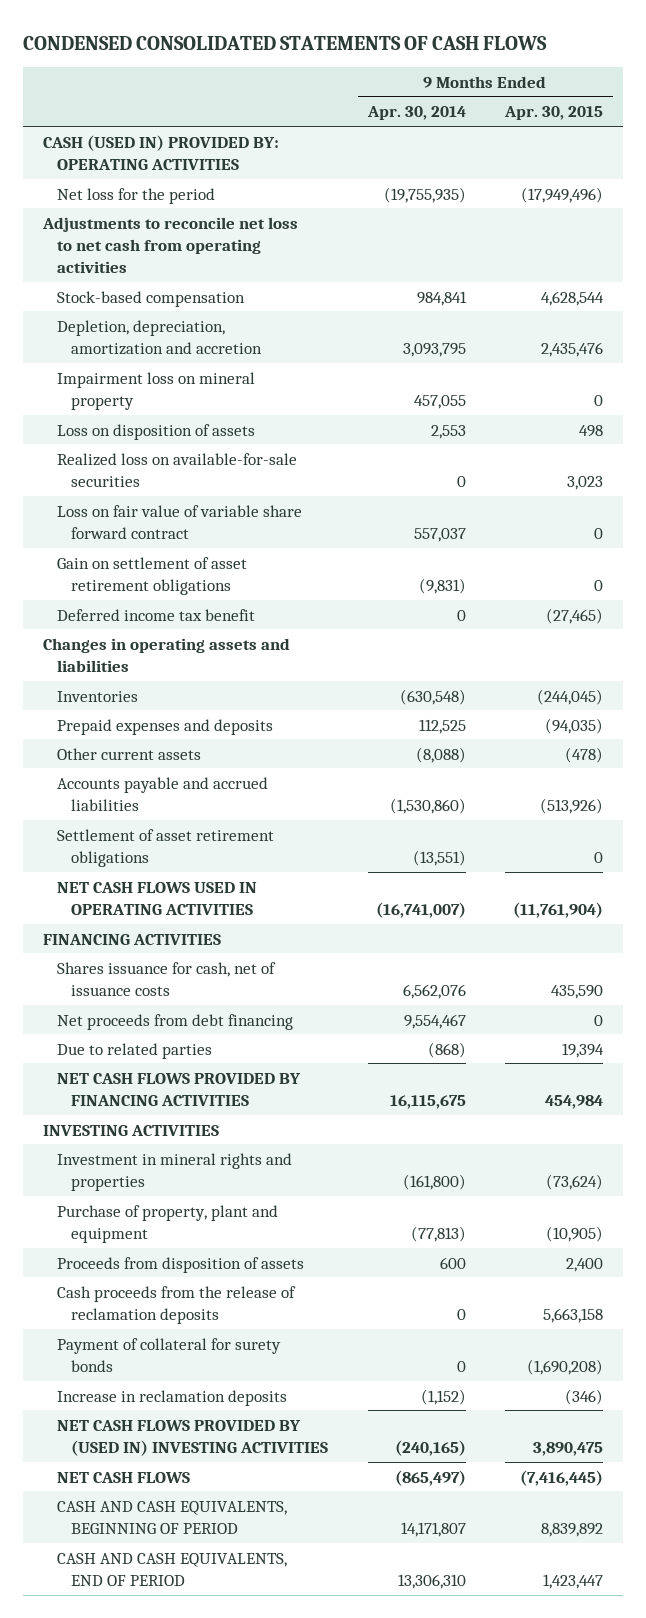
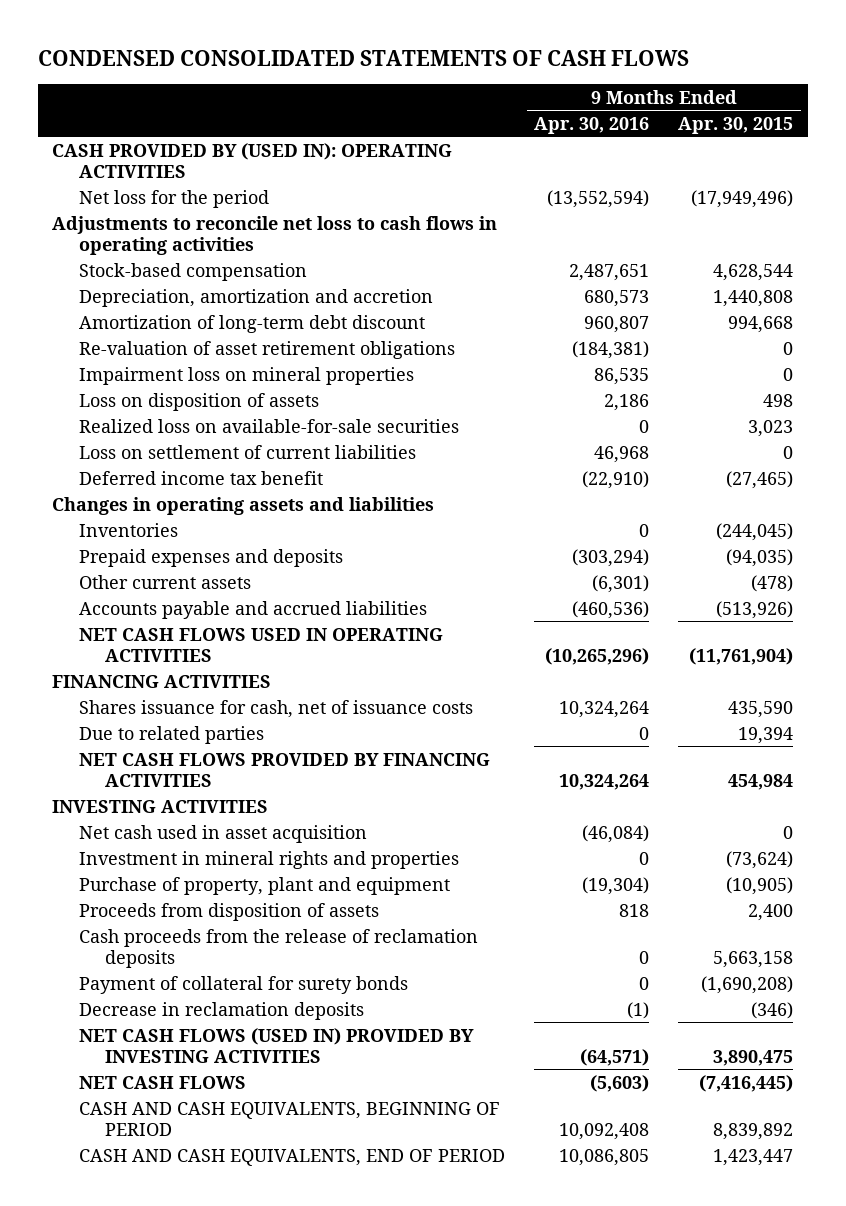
[366,106,466,121] Apr. 30, 2014 -> none
none -> [533,116,649,134] Apr. 30, 2016
[43,134,280,170] CASH (USED IN) PROVIDED BY: OPERATING ACTIVITIES -> [52,142,453,178] CASH PROVIDED BY (USED IN): OPERATING ACTIVITIES
[42,216,299,274] Adjustments to reconcile net loss to net cash from operating activities -> [52,215,498,255] Adjustments to reconcile net loss to cash flows in operating activities
[57,319,263,355] Depletion, depreciation, amortization and accretion -> [78,288,433,307] Depreciation, amortization and accretion
[541,341,604,357] 2,435,476 -> [713,289,794,307] 1,440,808
none -> [78,314,425,333] Amortization of long-term debt discount
none -> [78,340,455,359] Re-valuation of asset retirement obligations
[57,371,256,410] Impairment loss on mineral property -> [78,366,414,385] Impairment loss on mineral properties
[57,504,303,539] Loss on fair value of variable share forward contract -> none
[57,556,248,595] Gain on settlement of asset retirement obligations -> none
none -> [78,444,416,459] Loss on settlement of current liabilities
[57,828,275,867] Settlement of asset retirement obligations -> none
[57,1013,294,1030] Net proceeds from debt financing -> none
none -> [78,824,367,843] Net cash used in asset acquisition
[57,1389,288,1406] Increase in reclamation deposits -> [78,1001,364,1020] Decrease in reclamation deposits
[57,1419,329,1456] NET CASH FLOWS PROVIDED BY (USED IN) INVESTING ACTIVITIES -> [78,1027,474,1063] NET CASH FLOWS (USED IN) PROVIDED BY INVESTING ACTIVITIES

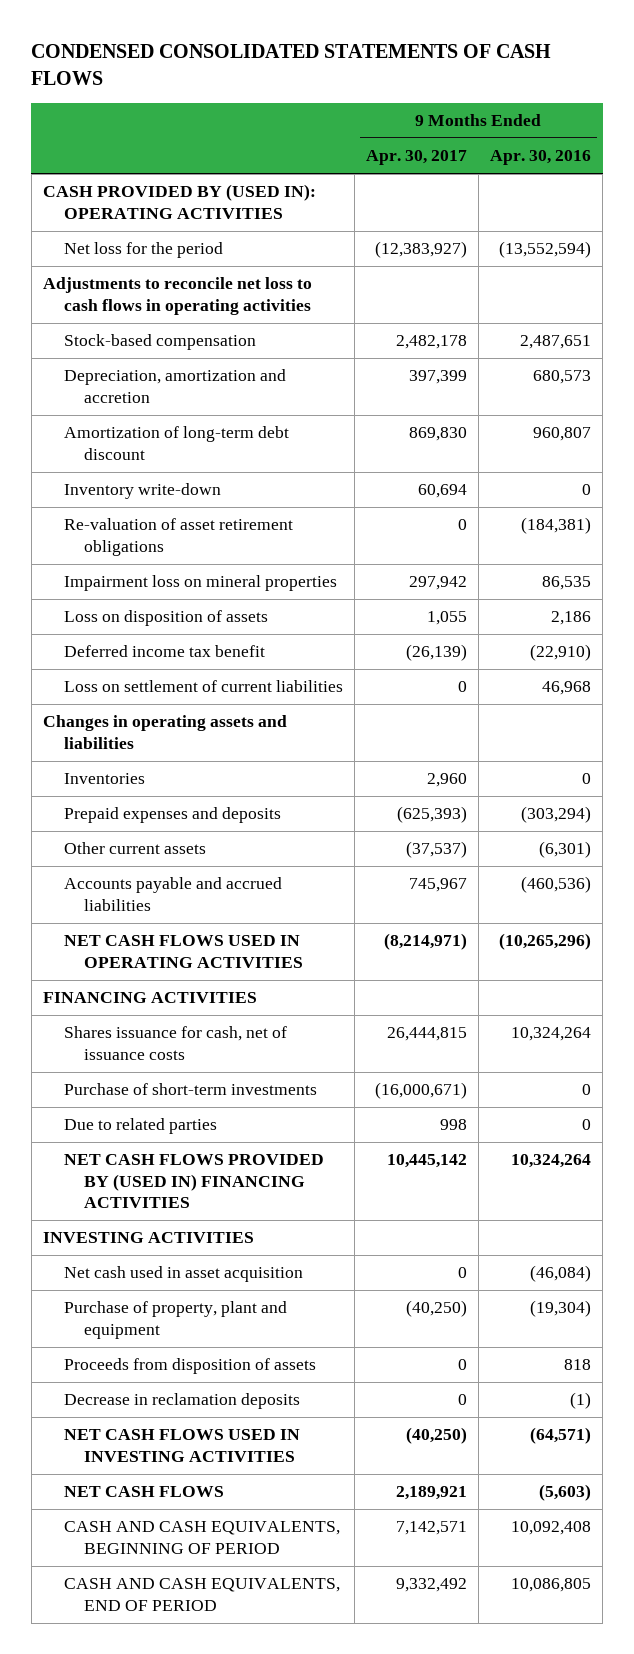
[678,116,794,134] Apr. 30, 2015 -> none
none -> [365,150,467,166] Apr. 30, 2017
none -> [63,483,221,500] Inventory write-down
[78,418,459,433] Realized loss on available-for-sale securities -> none
[78,444,416,459] Loss on settlement of current liabilities -> [63,680,343,693] Loss on settlement of current liabilities
none -> [63,1083,317,1096] Purchase of short-term investments
[78,752,490,787] NET CASH FLOWS PROVIDED BY FINANCING ACTIVITIES -> [63,1154,324,1209] NET CASH FLOWS PROVIDED BY (USED IN) FINANCING ACTIVITIES
[78,850,459,869] Investment in mineral rights and properties -> none
[78,928,478,968] Cash proceeds from the release of reclamation deposits -> none
[78,975,408,994] Payment of collateral for surety bonds -> none
[78,1027,474,1063] NET CASH FLOWS (USED IN) PROVIDED BY INVESTING ACTIVITIES -> [63,1429,300,1462] NET CASH FLOWS USED IN INVESTING ACTIVITIES

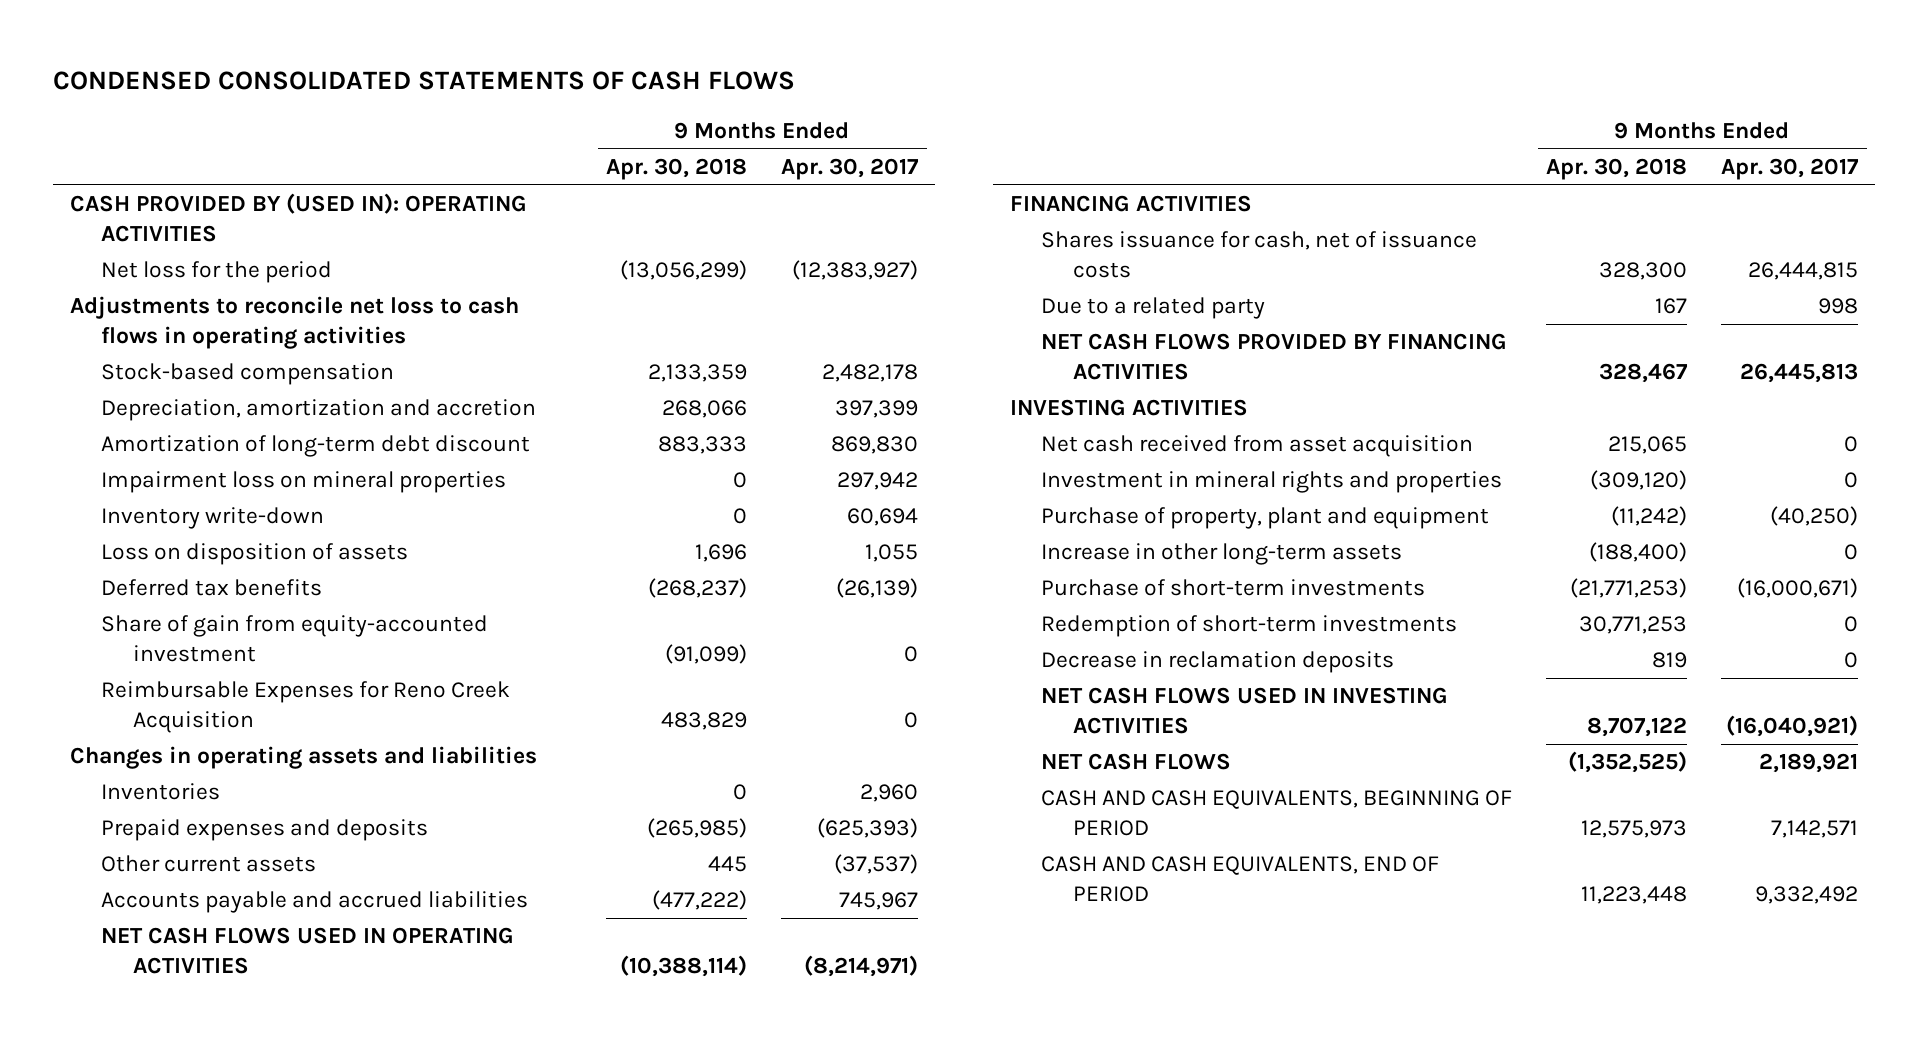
[489,150,591,166] Apr. 30, 2016 -> none
none -> [606,157,748,180] Apr. 30, 2018
[63,518,293,556] Re-valuation of asset retirement obligations -> none
[63,483,221,500] Inventory write-down -> [101,507,325,530] Inventory write-down
[63,680,343,693] Loss on settlement of current liabilities -> none
[63,645,265,658] Deferred income tax benefit -> [101,579,323,597] Deferred tax benefits
none -> [101,615,489,663] Share of gain from equity-accounted investment
none -> [101,681,511,734] Reimbursable Expenses for Reno Creek Acquisition
[63,1118,217,1135] Due to related parties -> [1041,297,1266,320] Due to a related party
[63,1154,324,1209] NET CASH FLOWS PROVIDED BY (USED IN) FINANCING ACTIVITIES -> [1041,333,1508,381] NET CASH FLOWS PROVIDED BY FINANCING ACTIVITIES
[386,1154,467,1169] 10,445,142 -> [1740,363,1859,384] 26,445,813
[63,1266,303,1283] Net cash used in asset acquisition -> [1041,435,1474,458] Net cash received from asset acquisition
none -> [1041,471,1503,494] Investment in mineral rights and properties
[63,1358,316,1375] Proceeds from disposition of assets -> none
none -> [1041,543,1403,566] Increase in other long-term assets
[63,1083,317,1096] Purchase of short-term investments -> [1041,579,1426,597] Purchase of short-term investments
none -> [1041,615,1458,638] Redemption of short-term investments
[405,1427,467,1445] (40,250) -> [1726,715,1859,738] (16,040,921)

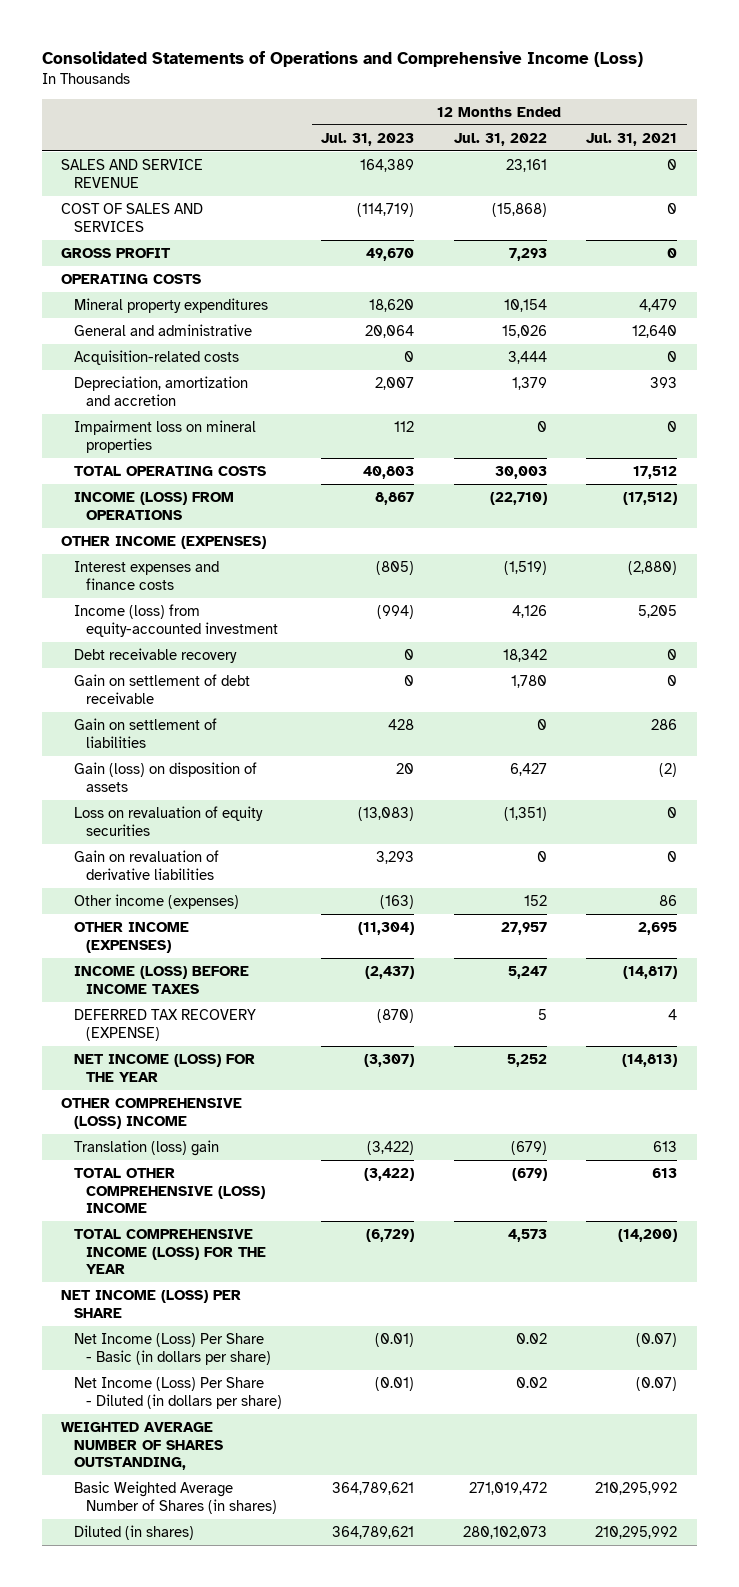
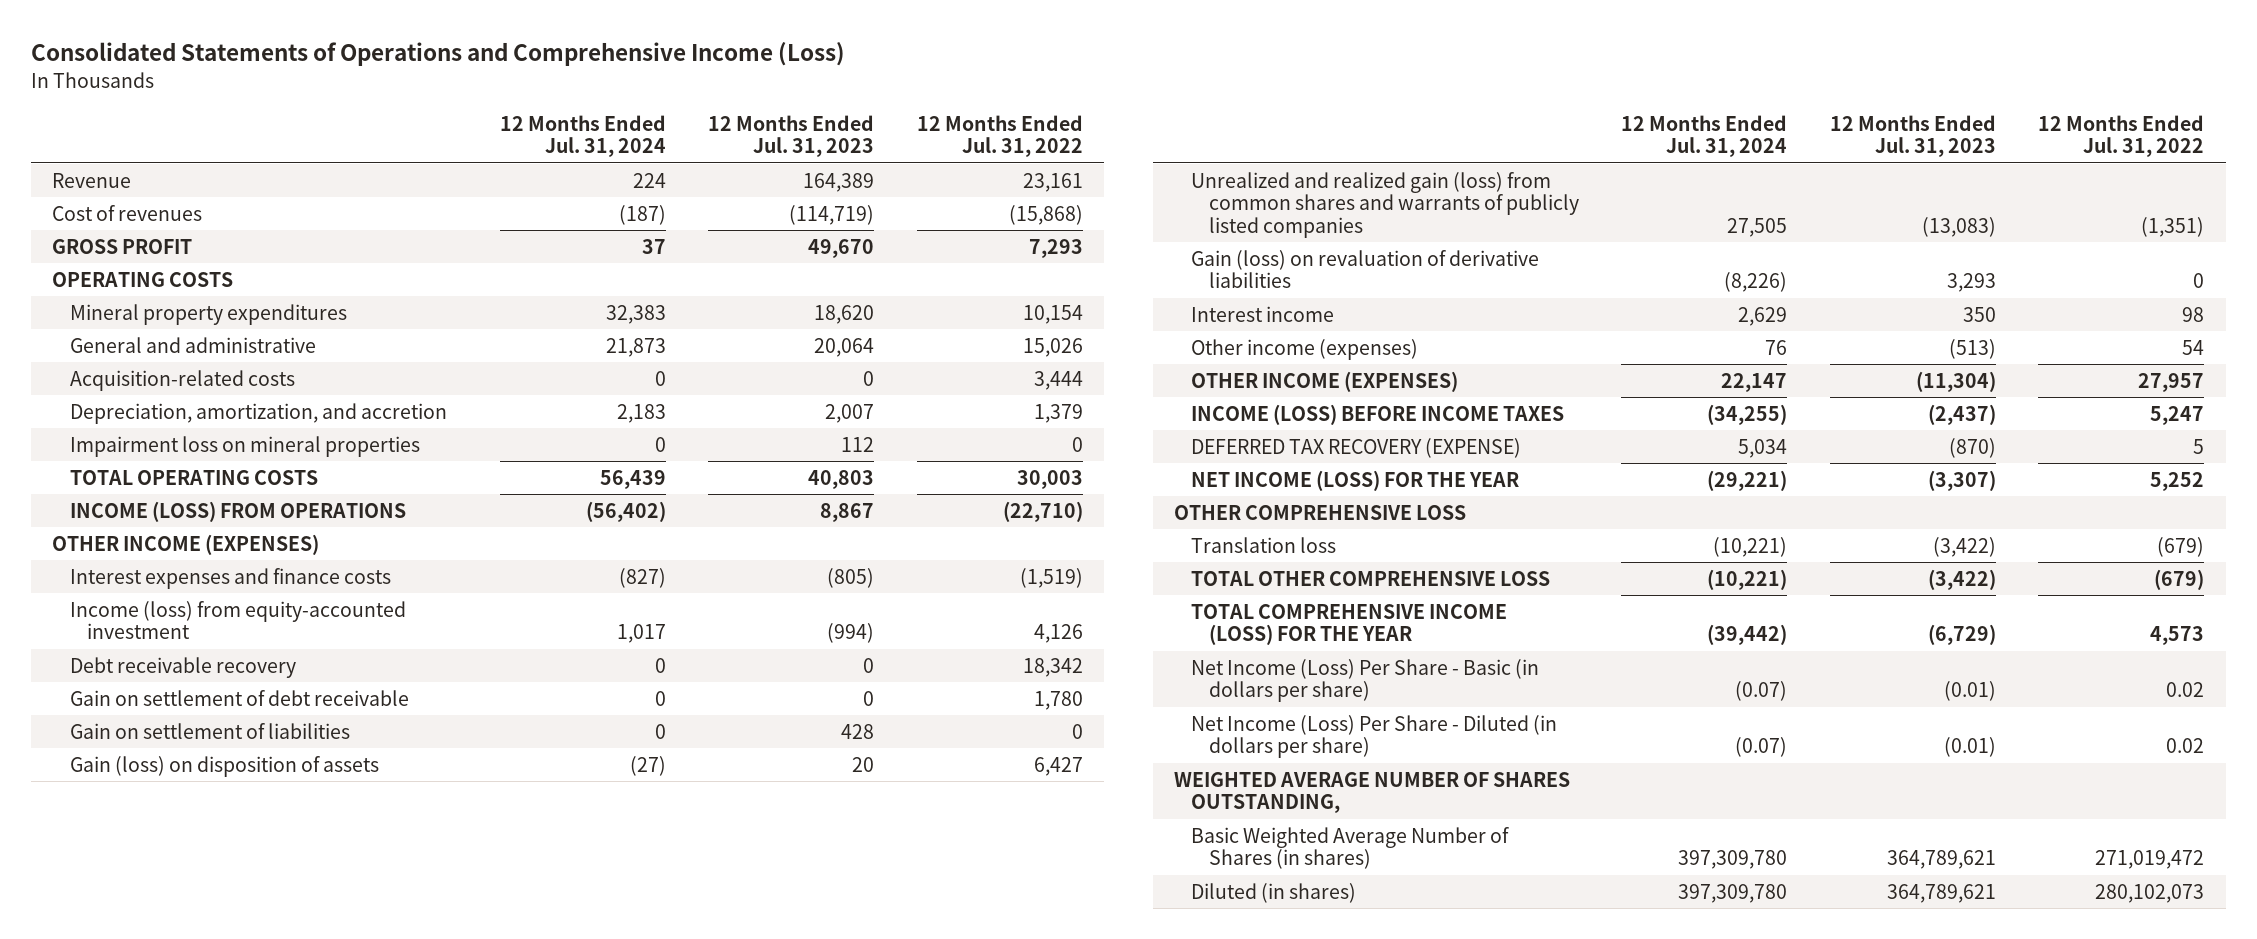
[586,132,678,146] Jul. 31, 2021 -> none
none -> [499,114,666,158] 12 Months Ended Jul. 31, 2024
[61,158,204,188] SALES AND SERVICE REVENUE -> [52,172,132,188] Revenue
[61,202,204,232] COST OF SALES AND SERVICES -> [52,204,203,221] Cost of revenues
[73,375,248,406] Depreciation, amortization and accretion -> [69,402,447,424] Depreciation, amortization, and accretion
[73,805,263,836] Loss on revaluation of equity securities -> [1191,171,1579,238] Unrealized and realized gain (loss) from common shares and warrants of publicly listed companies
[73,849,219,880] Gain on revaluation of derivative liabilities -> [1191,249,1540,289] Gain (loss) on revaluation of derivative liabilities
none -> [1191,305,1335,322] Interest income
[380,894,415,909] (163) -> [1948,338,1996,359] (513)
[523,894,547,906] 152 -> [2182,339,2205,355] 54
[61,1097,243,1129] OTHER COMPREHENSIVE (LOSS) INCOME -> [1173,504,1466,520] OTHER COMPREHENSIVE LOSS
[73,1139,219,1156] Translation (loss) gain -> [1191,536,1337,553] Translation loss
[73,1167,266,1214] TOTAL OTHER COMPREHENSIVE (LOSS) INCOME -> [1191,570,1551,586] TOTAL OTHER COMPREHENSIVE LOSS
[61,1289,242,1318] NET INCOME (LOSS) PER SHARE -> none

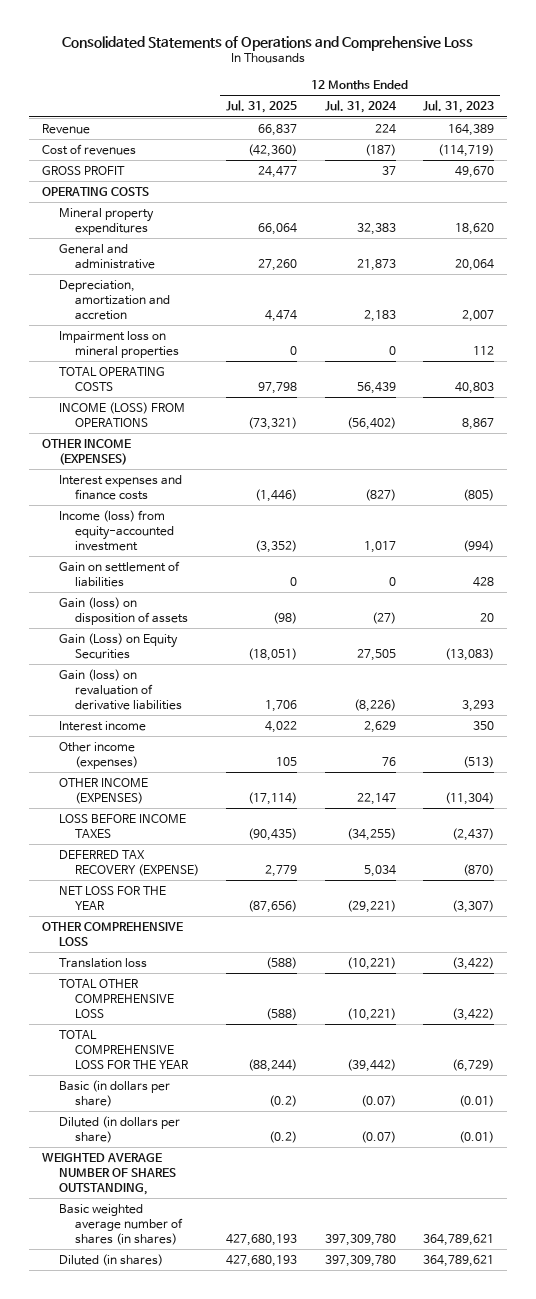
[31,42,846,67] Consolidated Statements of Operations and Comprehensive Income (Loss) -> [61,35,473,51] Consolidated Statements of Operations and Comprehensive Loss
[916,114,1083,158] 12 Months Ended Jul. 31, 2022 -> none
none -> [226,100,298,114] Jul. 31, 2025
[69,369,295,391] Acquisition-related costs -> none
[69,402,447,424] Depreciation, amortization, and accretion -> [58,279,171,320] Depreciation, amortization and accretion
[69,656,296,678] Debt receivable recovery -> none
[69,689,409,706] Gain on settlement of debt receivable -> none
[1191,171,1579,238] Unrealized and realized gain (loss) from common shares and warrants of publicly listed companies -> [58,632,178,659] Gain (Loss) on Equity Securities
[1191,403,1565,425] INCOME (LOSS) BEFORE INCOME TAXES -> [58,813,186,838] LOSS BEFORE INCOME TAXES
[1191,469,1520,491] NET INCOME (LOSS) FOR THE YEAR -> [58,885,166,910] NET LOSS FOR THE YEAR
[1191,603,1508,646] TOTAL COMPREHENSIVE INCOME (LOSS) FOR THE YEAR -> [58,1029,190,1069] TOTAL COMPREHENSIVE LOSS FOR THE YEAR
[1191,658,1540,703] Net Income (Loss) Per Share - Basic (in dollars per share) -> [58,1079,170,1107] Basic (in dollars per share)
[1191,714,1558,759] Net Income (Loss) Per Share - Diluted (in dollars per share) -> [58,1115,180,1143] Diluted (in dollars per share)
[1191,826,1510,870] Basic Weighted Average Number of Shares (in shares) -> [58,1203,184,1245] Basic weighted average number of shares (in shares)

